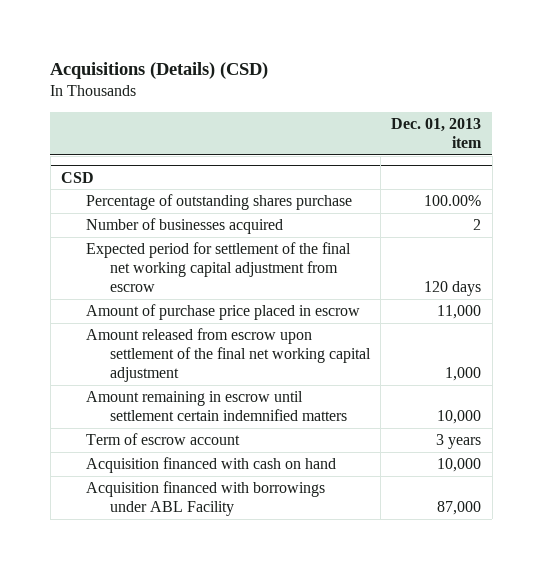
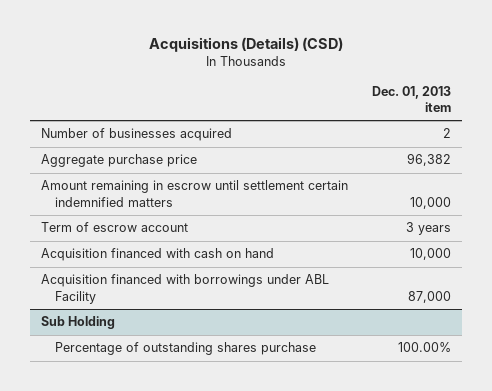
[60,171,94,183] CSD -> none
[85,193,352,210] Percentage of outstanding shares purchase -> none
[85,241,351,293] Expected period for settlement of the final net working capital adjustment from escrow -> none
[85,303,360,320] Amount of purchase price placed in escrow -> none
[85,327,372,383] Amount released from escrow upon settlement of the final net working capital adjustment -> none
none -> [41,154,198,168] Aggregate purchase price
none -> [41,316,116,330] Sub Holding
none -> [55,342,317,356] Percentage of outstanding shares purchase

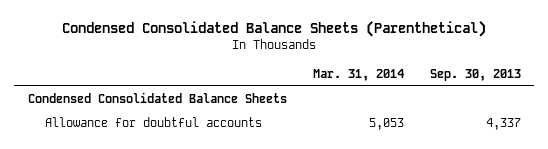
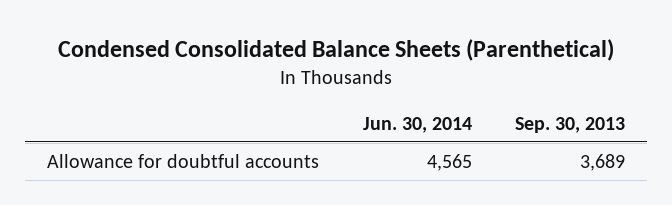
[312,68,404,81] Mar. 31, 2014 -> none
none -> [362,116,472,133] Jun. 30, 2014
[27,92,287,104] Condensed Consolidated Balance Sheets -> none
[485,118,521,131] 4,337 -> [580,154,626,172] 3,689

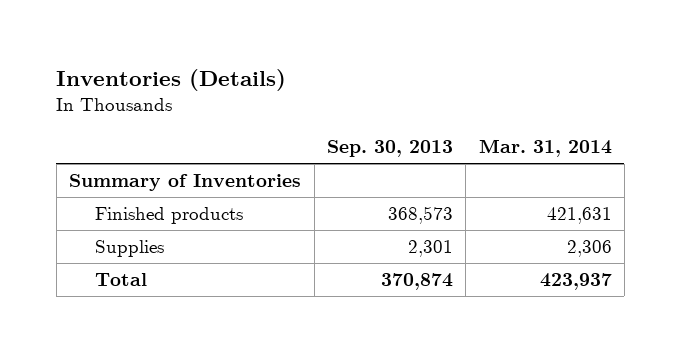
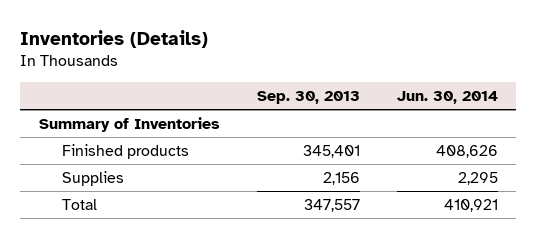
[478,138,612,157] Mar. 31, 2014 -> none
none -> [396,91,498,105] Jun. 30, 2014
[387,206,453,225] 368,573 -> [302,144,360,158] 345,401
[407,240,453,258] 2,301 -> [322,171,360,185] 2,156
[380,273,453,291] 370,874 -> [303,198,360,212] 347,557

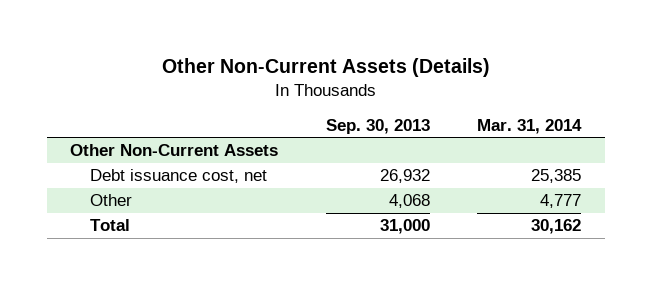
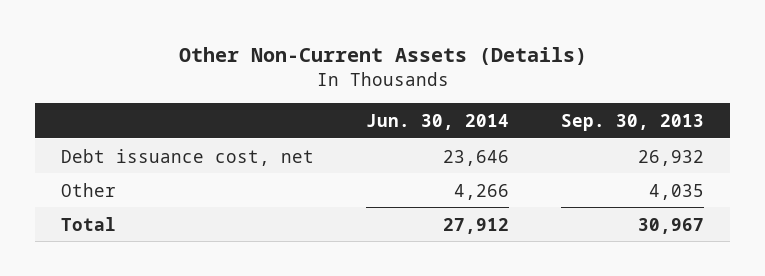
[476,118,582,134] Mar. 31, 2014 -> none
none -> [366,114,510,131] Jun. 30, 2014
[70,144,279,157] Other Non-Current Assets -> none
[388,194,430,209] 4,068 -> [649,183,705,200] 4,035
[379,219,430,235] 31,000 -> [638,217,705,234] 30,967

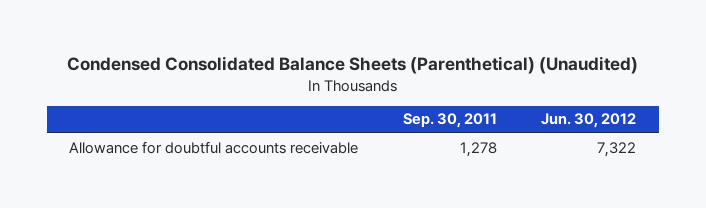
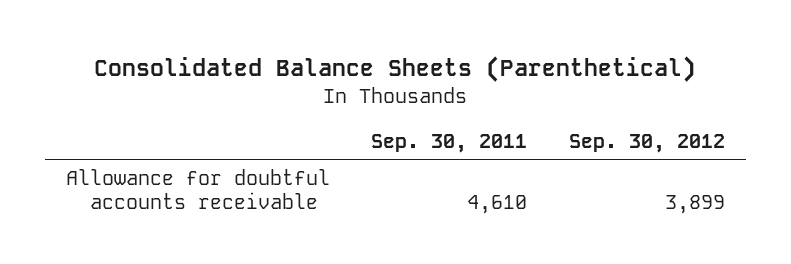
[66,56,638,75] Condensed Consolidated Balance Sheets (Parenthetical) (Unaudited) -> [94,56,697,83] Consolidated Balance Sheets (Parenthetical)
[541,113,637,129] Jun. 30, 2012 -> none
none -> [569,134,726,154] Sep. 30, 2012
[459,141,497,157] 1,278 -> [467,194,528,214] 4,610

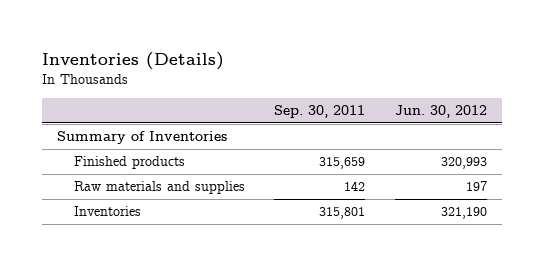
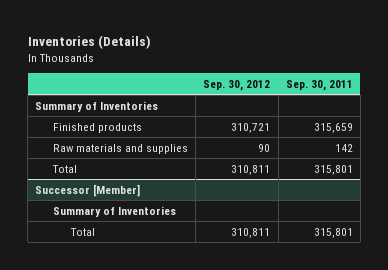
[395,105,488,119] Jun. 30, 2012 -> none
none -> [203,79,271,91] Sep. 30, 2012
[73,206,141,217] Inventories -> [52,164,78,173] Total
none -> [35,183,141,197] Successor [Member]
none -> [53,205,177,217] Summary of Inventories
none -> [70,227,96,236] Total

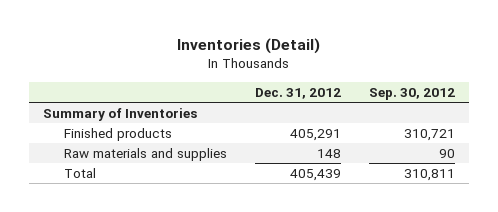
[27,34,151,49] Inventories (Details) -> [177,38,321,55] Inventories (Detail)
[285,79,353,91] Sep. 30, 2011 -> none
none -> [255,87,342,99] Dec. 31, 2012
[35,183,141,197] Successor [Member] -> none
[53,205,177,217] Summary of Inventories -> none
[70,227,96,236] Total -> none

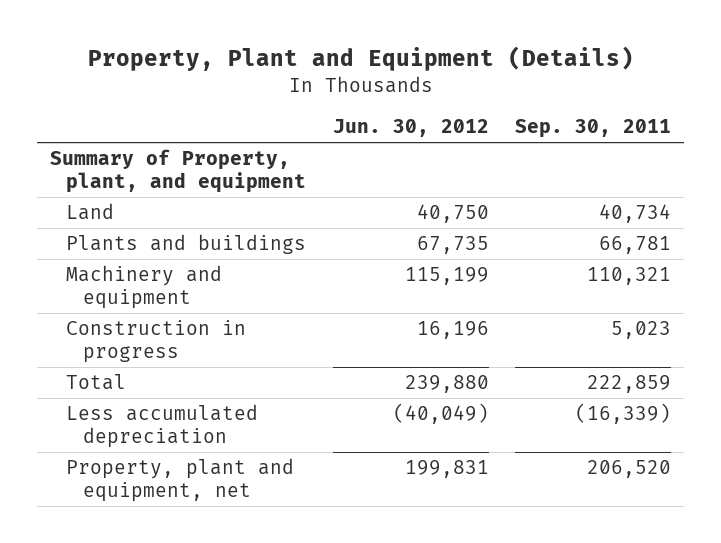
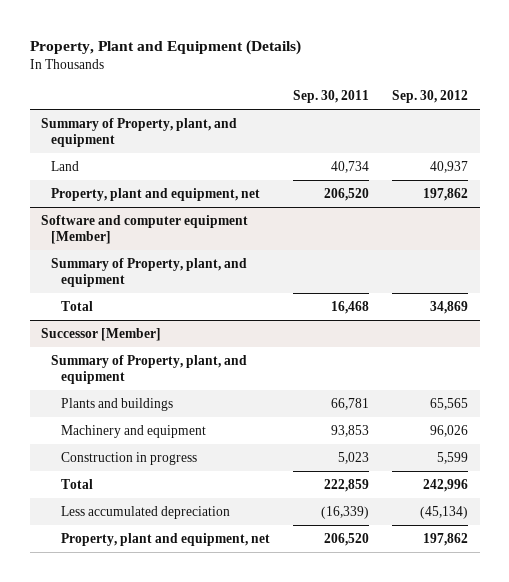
[332,119,489,138] Jun. 30, 2012 -> none
none -> [392,89,469,103] Sep. 30, 2012
none -> [51,187,261,201] Property, plant and equipment, net
none -> [41,214,249,245] Software and computer equipment [Member]
none -> [51,257,248,288] Summary of Property, plant, and equipment
none -> [61,300,94,311] Total
none -> [41,327,162,341] Successor [Member]
none -> [51,354,248,385] Summary of Property, plant, and equipment
[587,267,672,286] 110,321 -> [331,424,370,437] 93,853

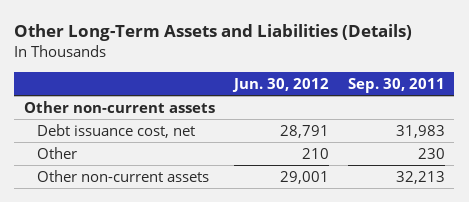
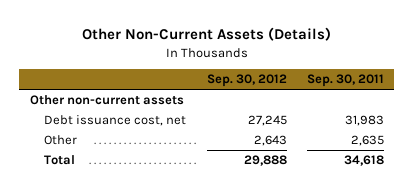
[14,24,413,42] Other Long-Term Assets and Liabilities (Details) -> [81,27,331,42] Other Non-Current Assets (Details)
[231,77,329,92] Jun. 30, 2012 -> none
none -> [206,74,287,88] Sep. 30, 2012
[36,169,209,182] Other non-current assets -> none
[417,147,445,159] 230 -> [351,134,385,146] 2,635
none -> [44,154,76,165] Total

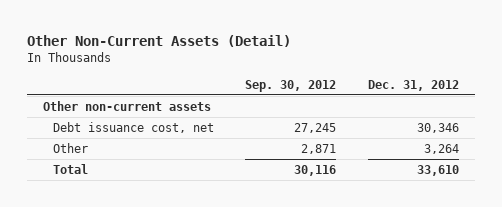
[81,27,331,42] Other Non-Current Assets (Details) -> [27,34,292,47] Other Non-Current Assets (Detail)
[307,74,385,88] Sep. 30, 2011 -> none
none -> [368,79,460,91] Dec. 31, 2012
[253,134,287,146] 2,643 -> [301,143,337,154] 2,871
[243,154,287,166] 29,888 -> [294,164,337,176] 30,116

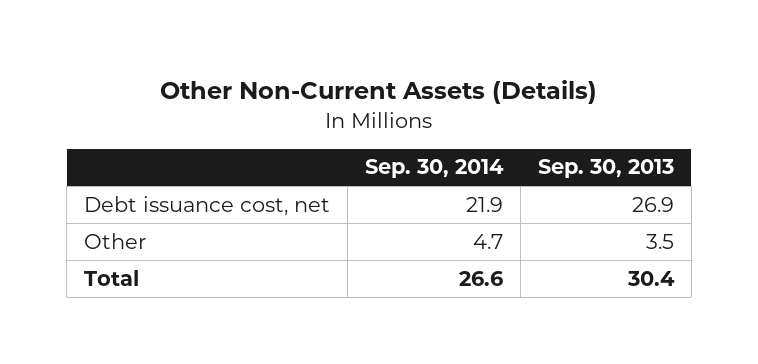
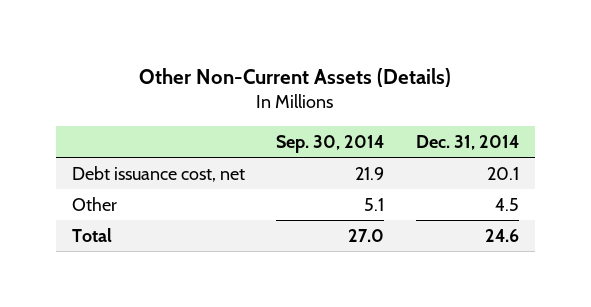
[537,159,674,179] Sep. 30, 2013 -> none
none -> [415,134,519,150] Dec. 31, 2014
[472,233,503,249] 4.7 -> [364,197,385,211] 5.1
[458,270,503,286] 26.6 -> [348,228,385,242] 27.0

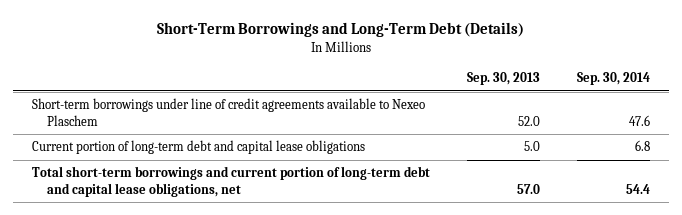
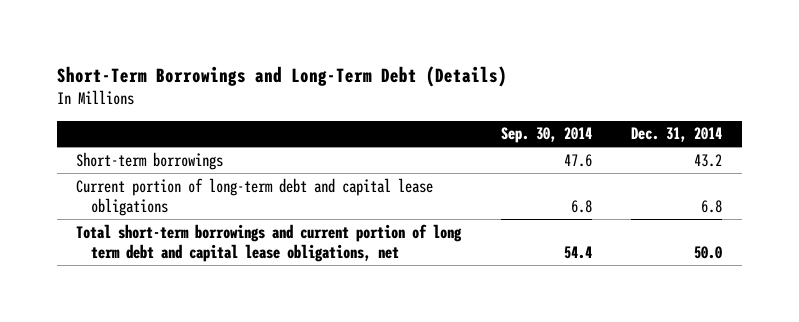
[467,72,541,86] Sep. 30, 2013 -> none
none -> [631,127,723,143] Dec. 31, 2014
[31,98,425,126] Short-term borrowings under line of credit agreements available to Nexeo Plaschem -> [76,151,224,170] Short-term borrowings
[31,166,430,197] Total short-term borrowings and current portion of long-term debt and capital lease obligations, net -> [76,223,463,262] Total short-term borrowings and current portion of long term debt and capital lease obligations, net

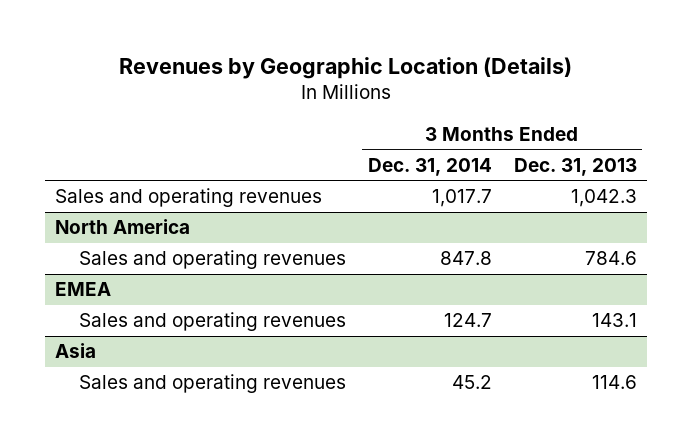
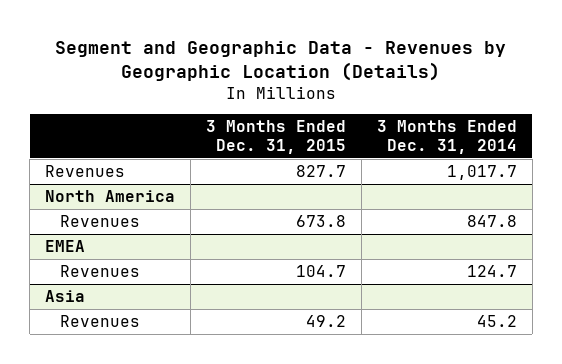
[119,56,573,79] Revenues by Geographic Location (Details) -> [55,40,507,81] Segment and Geographic Data - Revenues by Geographic Location (Details)
[513,157,637,176] Dec. 31, 2013 -> none
none -> [206,120,347,155] 3 Months Ended Dec. 31, 2015
[55,188,323,208] Sales and operating revenues -> [45,164,126,177] Revenues
[78,250,346,270] Sales and operating revenues -> [59,214,140,227] Revenues
[78,312,346,332] Sales and operating revenues -> [59,264,140,277] Revenues
[78,374,346,394] Sales and operating revenues -> [59,314,140,327] Revenues

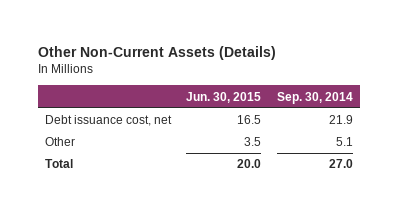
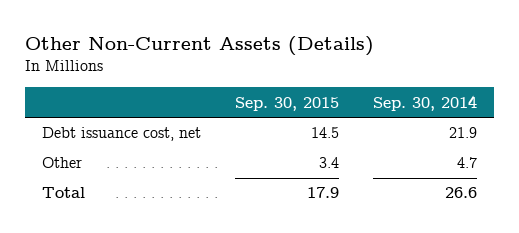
[186,91,262,103] Jun. 30, 2015 -> none
none -> [235,96,340,111] Sep. 30, 2015
[335,137,353,147] 5.1 -> [457,157,478,169] 4.7
[328,159,353,169] 27.0 -> [445,187,478,199] 26.6

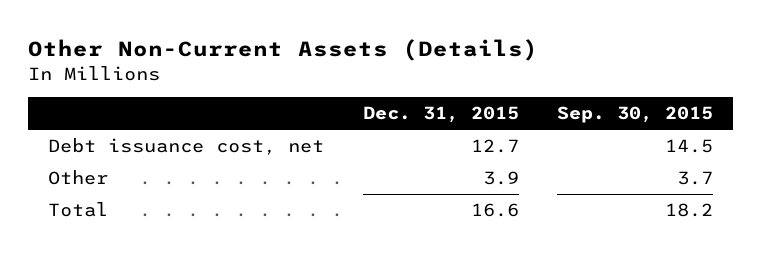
[373,94,478,111] Sep. 30, 2014 -> none
none -> [362,106,519,124] Dec. 31, 2015
[319,157,340,169] 3.4 -> [677,171,714,186] 3.7
[307,187,340,199] 17.9 -> [665,203,714,218] 18.2

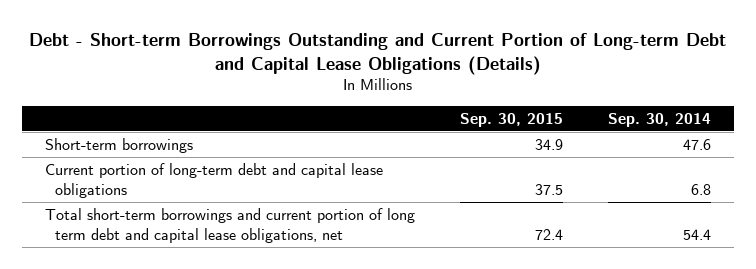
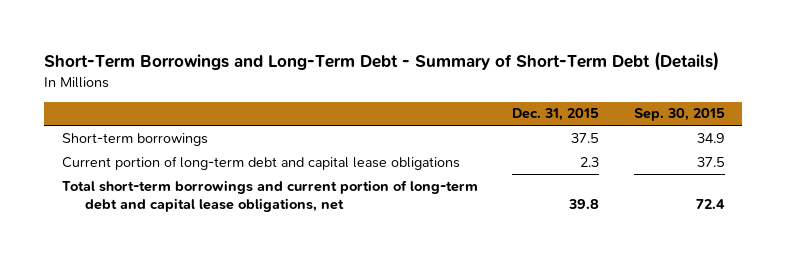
[28,32,726,75] Debt - Short-term Borrowings Outstanding and Current Portion of Long-term Debt and Capital Lease Obligations (Details) -> [44,51,720,72] Short-Term Borrowings and Long-Term Debt - Summary of Short-Term Debt (Details)
[608,112,712,127] Sep. 30, 2014 -> none
none -> [512,108,600,122] Dec. 31, 2015
[44,208,415,243] Total short-term borrowings and current portion of long term debt and capital lease obligations, net -> [61,179,478,213] Total short-term borrowings and current portion of long-term debt and capital lease obligations, net

